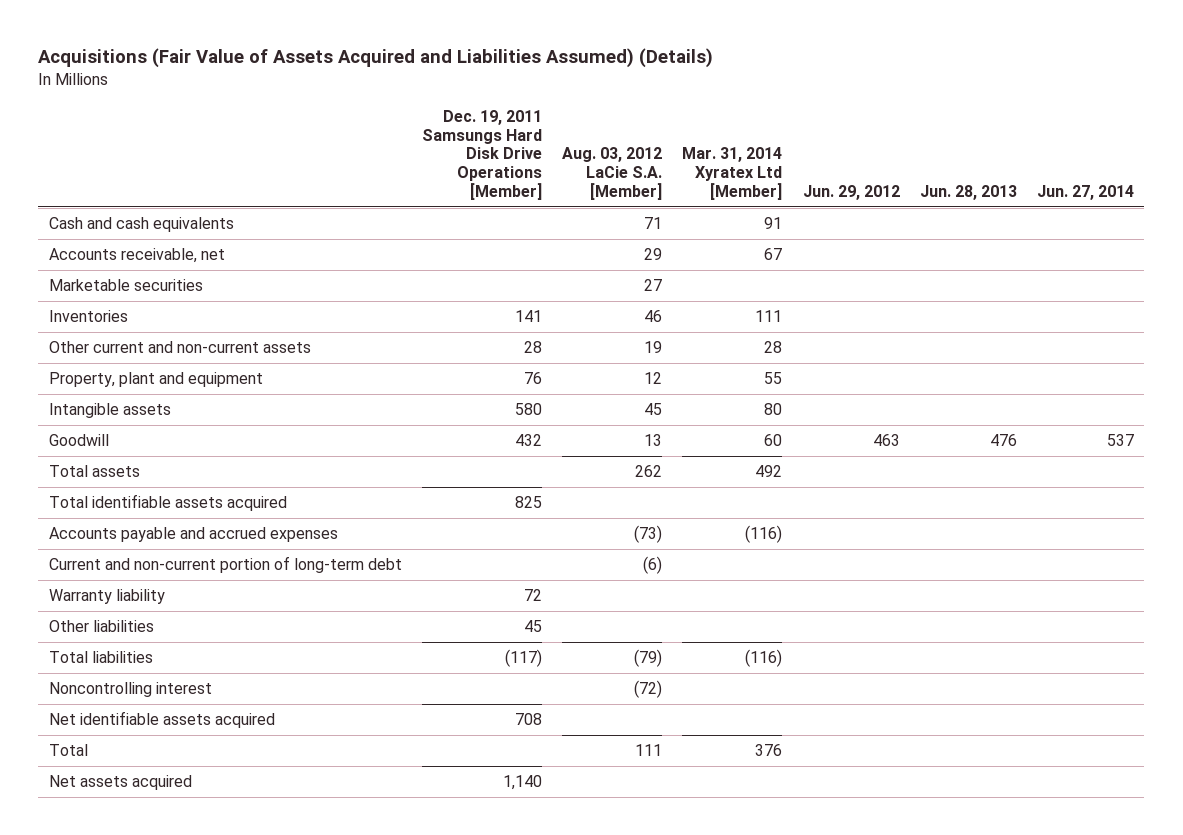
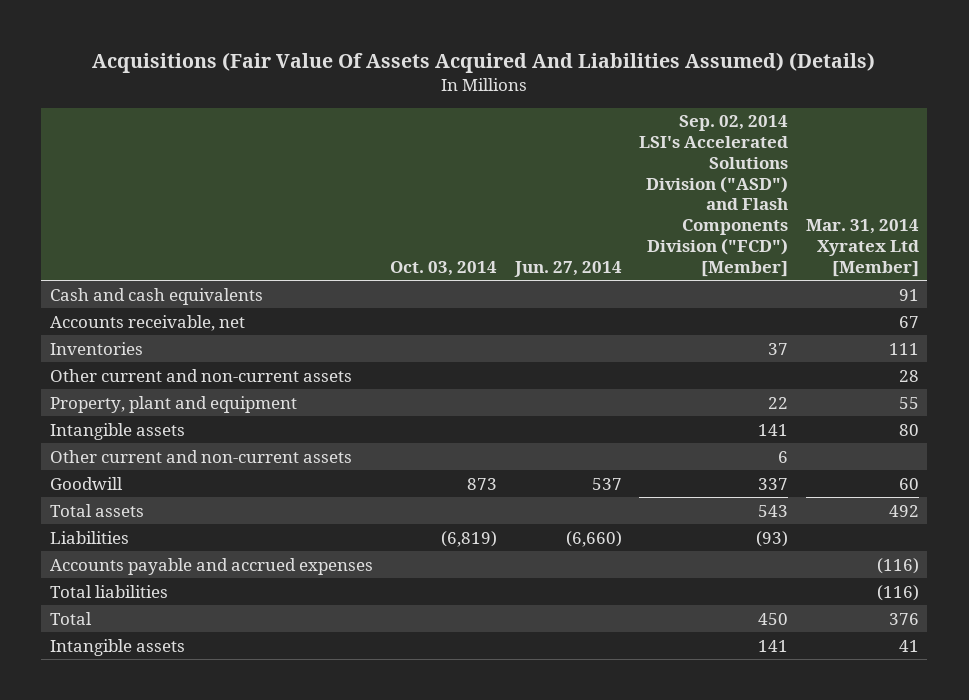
[38,48,714,69] Acquisitions (Fair Value of Assets Acquired and Liabilities Assumed) (Details) -> [92,51,876,73] Acquisitions (Fair Value Of Assets Acquired And Liabilities Assumed) (Details)
[421,109,542,201] Dec. 19, 2011 Samsungs Hard Disk Drive Operations [Member] -> none
[562,147,663,201] Aug. 03, 2012 LaCie S.A. [Member] -> none
[802,185,900,201] Jun. 29, 2012 -> none
[919,185,1017,201] Jun. 28, 2013 -> none
none -> [390,260,498,276] Oct. 03, 2014
none -> [639,115,789,277] Sep. 02, 2014 LSI's Accelerated Solutions Division ("ASD") and Flash Components Division ("FCD") [Member]
[48,279,203,292] Marketable securities -> none
none -> [50,449,353,463] Other current and non-current assets
[48,494,287,512] Total identifiable assets acquired -> none
none -> [50,530,130,544] Liabilities
[48,556,402,574] Current and non-current portion of long-term debt -> none
[48,589,165,605] Warranty liability -> none
[48,620,154,633] Other liabilities -> none
[48,682,212,698] Noncontrolling interest -> none
[48,711,275,729] Net identifiable assets acquired -> none
[48,775,192,791] Net assets acquired -> none
none -> [50,638,186,656] Intangible assets

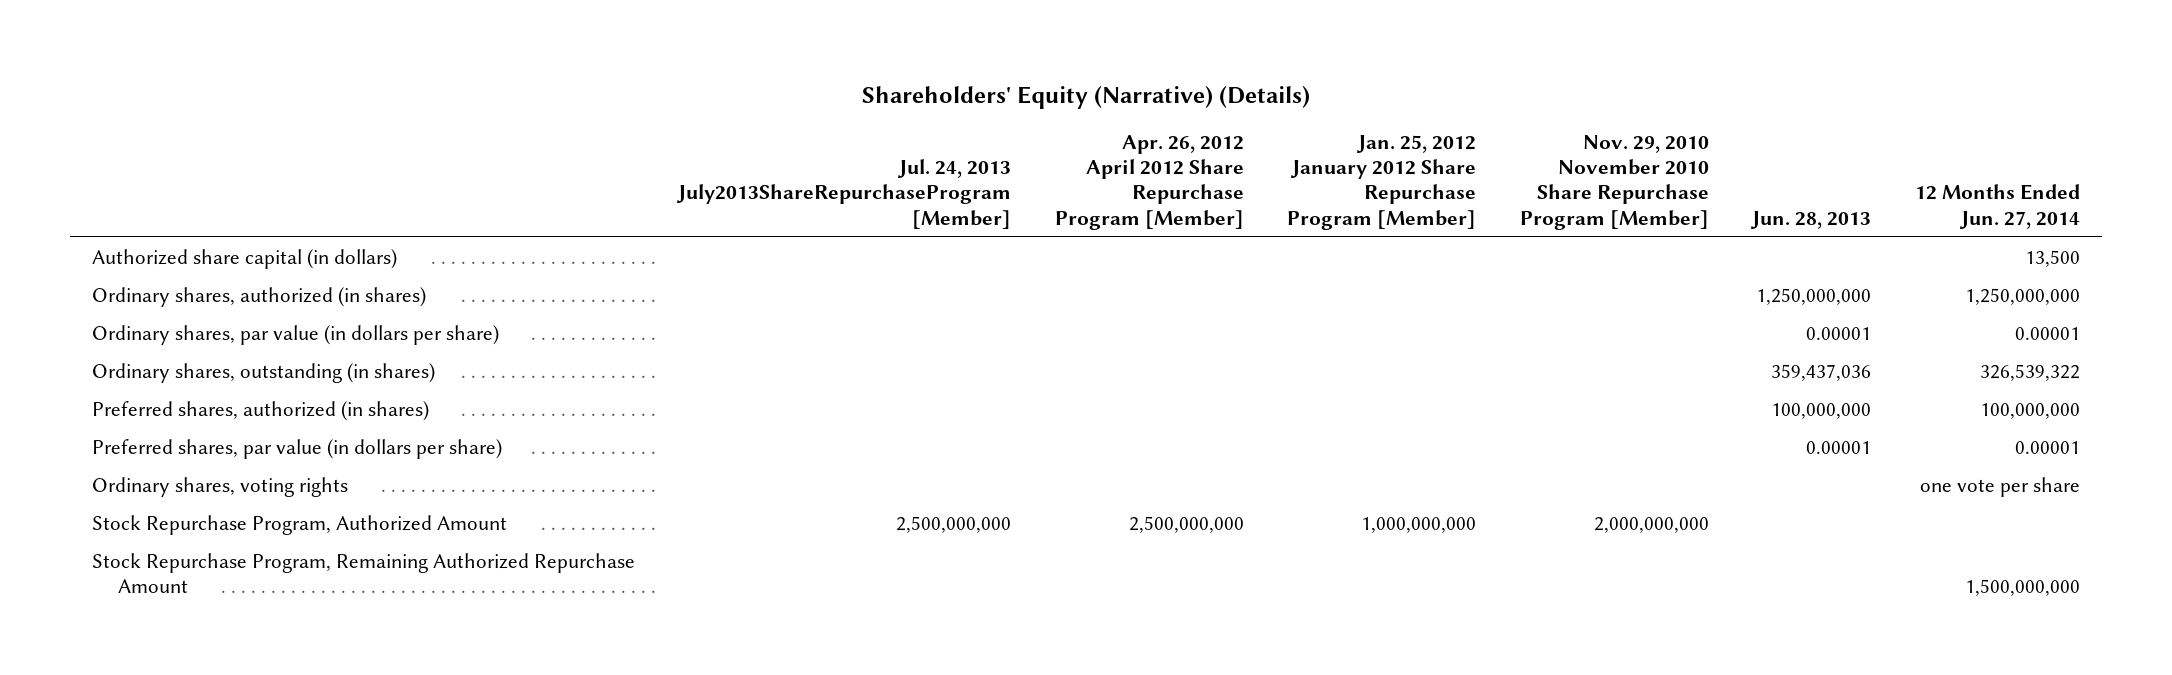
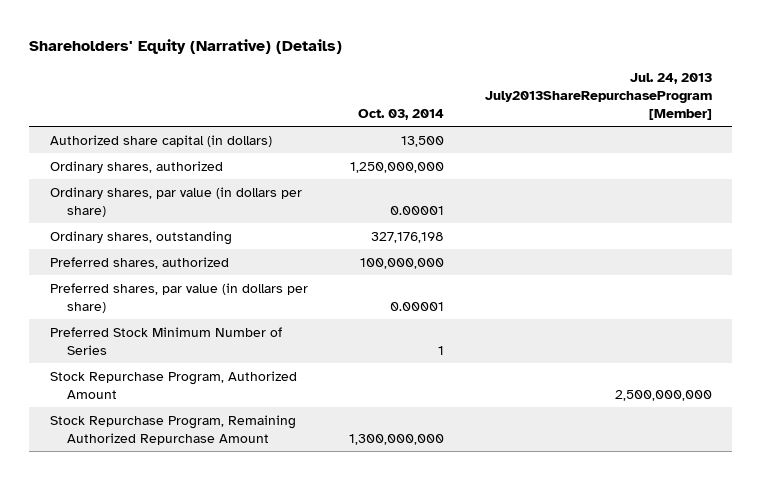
[1054,135,1244,230] Apr. 26, 2012 April 2012 Share Repurchase Program [Member] -> none
[1287,135,1477,230] Jan. 25, 2012 January 2012 Share Repurchase Program [Member] -> none
[1519,135,1709,230] Nov. 29, 2010 November 2010 Share Repurchase Program [Member] -> none
[1750,210,1872,229] Jun. 28, 2013 -> none
[1914,184,2080,229] 12 Months Ended Jun. 27, 2014 -> none
none -> [357,109,444,121] Oct. 03, 2014
[91,286,426,307] Ordinary shares, authorized (in shares) -> [49,160,223,173] Ordinary shares, authorized
[91,362,435,383] Ordinary shares, outstanding (in shares) -> [49,230,232,245] Ordinary shares, outstanding
[91,400,429,421] Preferred shares, authorized (in shares) -> [49,256,229,269] Preferred shares, authorized
[91,476,348,497] Ordinary shares, voting rights -> none
none -> [49,326,282,355] Preferred Stock Minimum Number of Series

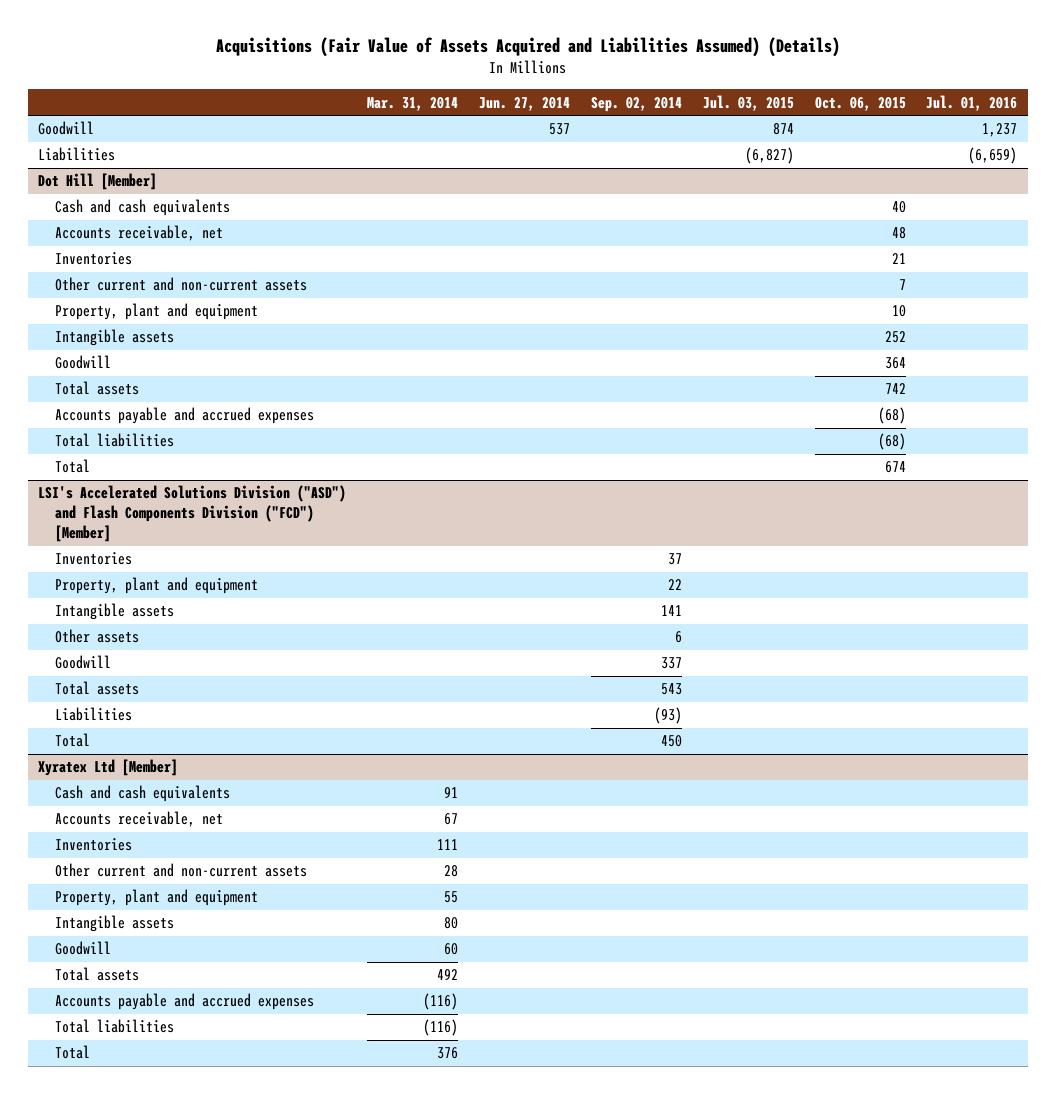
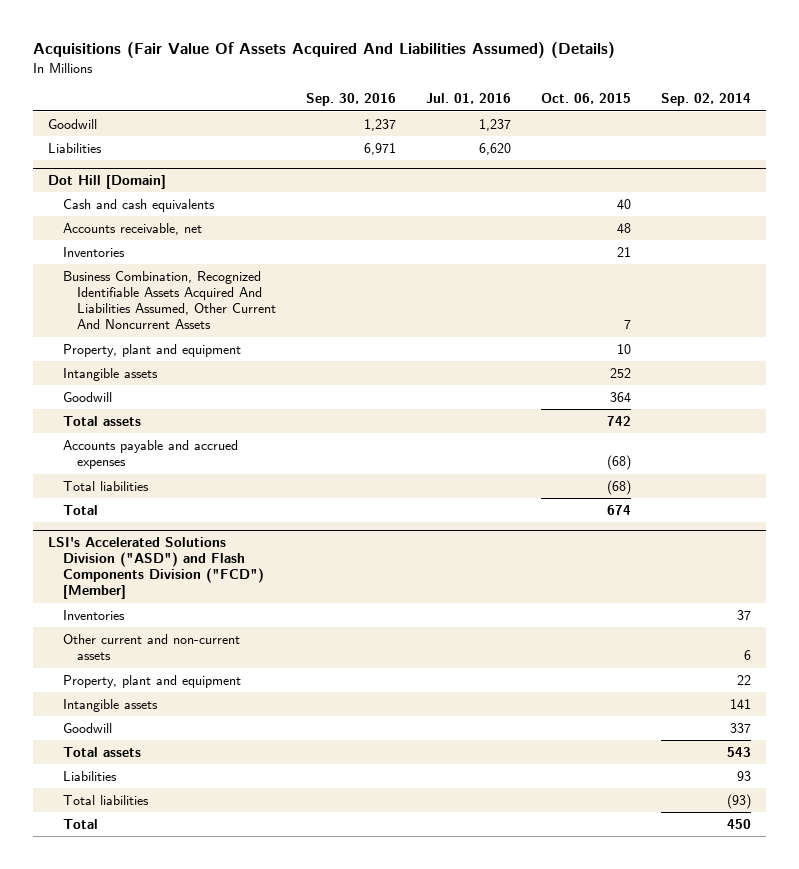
[215,37,840,58] Acquisitions (Fair Value of Assets Acquired and Liabilities Assumed) (Details) -> [33,42,616,59] Acquisitions (Fair Value Of Assets Acquired And Liabilities Assumed) (Details)
[367,96,459,111] Mar. 31, 2014 -> none
[478,96,570,111] Jun. 27, 2014 -> none
[702,94,794,111] Jul. 03, 2015 -> none
none -> [306,93,397,107] Sep. 30, 2016
[968,147,1018,165] (6,659) -> [479,142,512,155] 6,620
[38,173,158,191] Dot Hill [Member] -> [48,175,167,190] Dot Hill [Domain]
[55,277,308,292] Other current and non-current assets -> none
none -> [62,270,277,330] Business Combination, Recognized Identifiable Assets Acquired And Liabilities Assumed, Other Current And Noncurrent Assets
none -> [62,633,240,661] Other current and non-current assets
[55,629,140,644] Other assets -> none
[653,707,682,725] (93) -> [737,770,752,781] 93
none -> [62,794,149,805] Total liabilities
[38,759,179,777] Xyratex Ltd [Member] -> none
[55,785,231,803] Cash and cash equivalents -> none
[55,811,224,828] Accounts receivable, net -> none
[55,838,133,852] Inventories -> none
[55,863,308,878] Other current and non-current assets -> none
[55,889,259,907] Property, plant and equipment -> none
[55,915,175,933] Intangible assets -> none
[55,941,112,956] Goodwill -> none
[55,967,140,982] Total assets -> none
[55,993,315,1011] Accounts payable and accrued expenses -> none
[55,1019,175,1034] Total liabilities -> none
[55,1045,91,1060] Total -> none

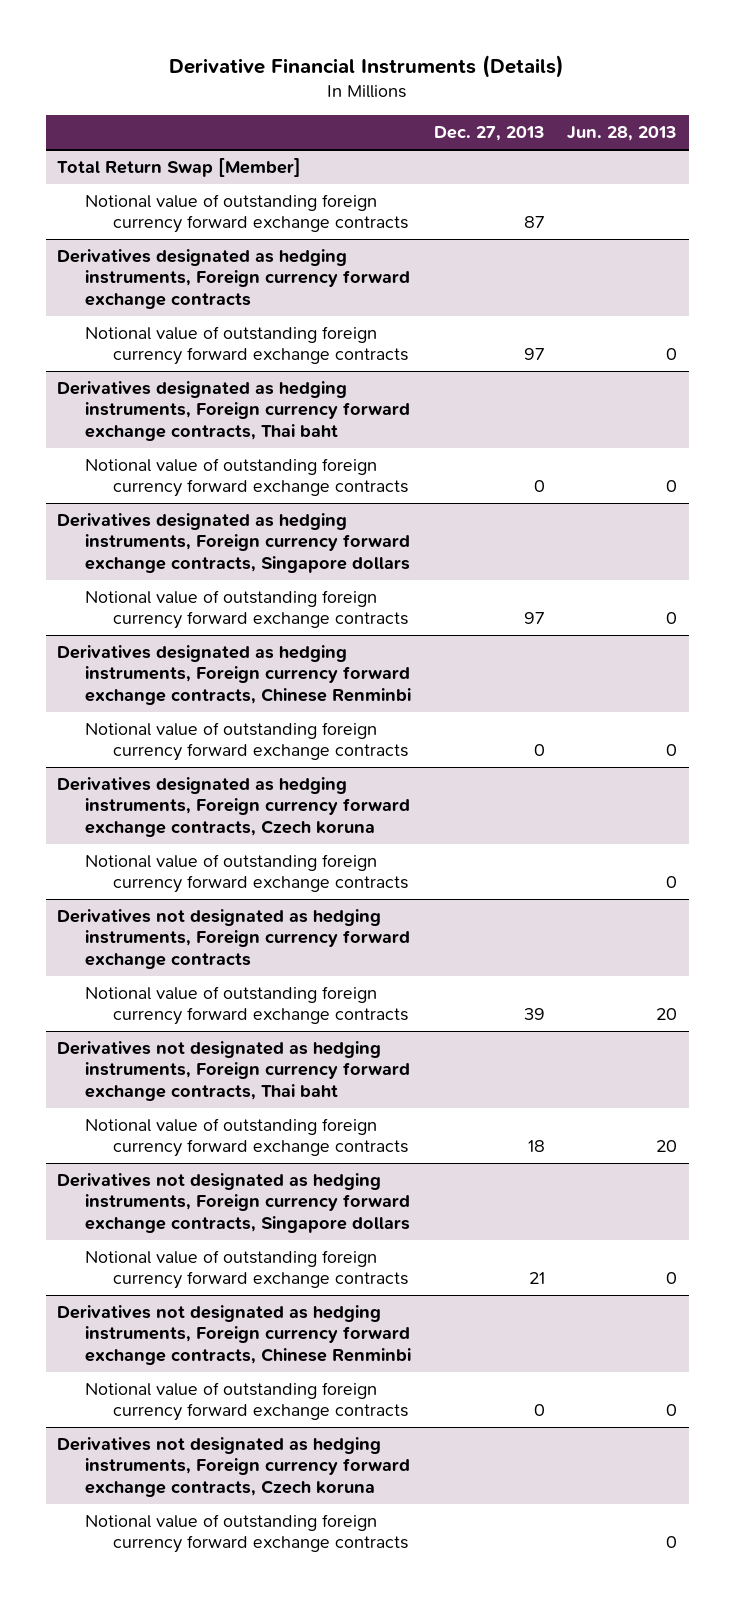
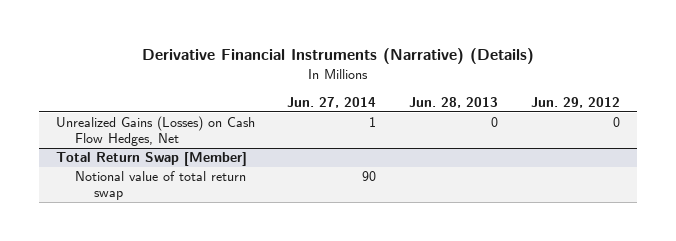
[169,55,565,79] Derivative Financial Instruments (Details) -> [141,48,534,65] Derivative Financial Instruments (Narrative) (Details)
[433,126,545,142] Dec. 27, 2013 -> none
none -> [287,96,377,108] Jun. 27, 2014
none -> [531,96,621,108] Jun. 29, 2012
none -> [55,116,255,147] Unrealized Gains (Losses) on Cash Flow Hedges, Net
[57,248,411,309] Derivatives designated as hedging instruments, Foreign currency forward exchange contracts -> none
[85,325,409,366] Notional value of outstanding foreign currency forward exchange contracts -> none
[57,380,411,441] Derivatives designated as hedging instruments, Foreign currency forward exchange contracts, Thai baht -> none
[85,457,409,498] Notional value of outstanding foreign currency forward exchange contracts -> none
[57,512,411,573] Derivatives designated as hedging instruments, Foreign currency forward exchange contracts, Singapore dollars -> none
[85,589,409,630] Notional value of outstanding foreign currency forward exchange contracts -> none
[57,644,412,705] Derivatives designated as hedging instruments, Foreign currency forward exchange contracts, Chinese Renminbi -> none
[85,721,409,762] Notional value of outstanding foreign currency forward exchange contracts -> none
[57,776,411,837] Derivatives designated as hedging instruments, Foreign currency forward exchange contracts, Czech koruna -> none
[85,853,409,894] Notional value of outstanding foreign currency forward exchange contracts -> none
[57,908,411,969] Derivatives not designated as hedging instruments, Foreign currency forward exchange contracts -> none
[85,985,409,1026] Notional value of outstanding foreign currency forward exchange contracts -> none
[57,1040,411,1101] Derivatives not designated as hedging instruments, Foreign currency forward exchange contracts, Thai baht -> none
[85,1117,409,1158] Notional value of outstanding foreign currency forward exchange contracts -> none
[57,1172,411,1233] Derivatives not designated as hedging instruments, Foreign currency forward exchange contracts, Singapore dollars -> none
[85,1249,409,1290] Notional value of outstanding foreign currency forward exchange contracts -> none
[57,1304,412,1365] Derivatives not designated as hedging instruments, Foreign currency forward exchange contracts, Chinese Renminbi -> none
[85,1381,409,1422] Notional value of outstanding foreign currency forward exchange contracts -> none
[57,1436,411,1497] Derivatives not designated as hedging instruments, Foreign currency forward exchange contracts, Czech koruna -> none
[85,1513,409,1554] Notional value of outstanding foreign currency forward exchange contracts -> none
[85,193,409,234] Notional value of outstanding foreign currency forward exchange contracts -> [74,171,246,201] Notional value of total return swap

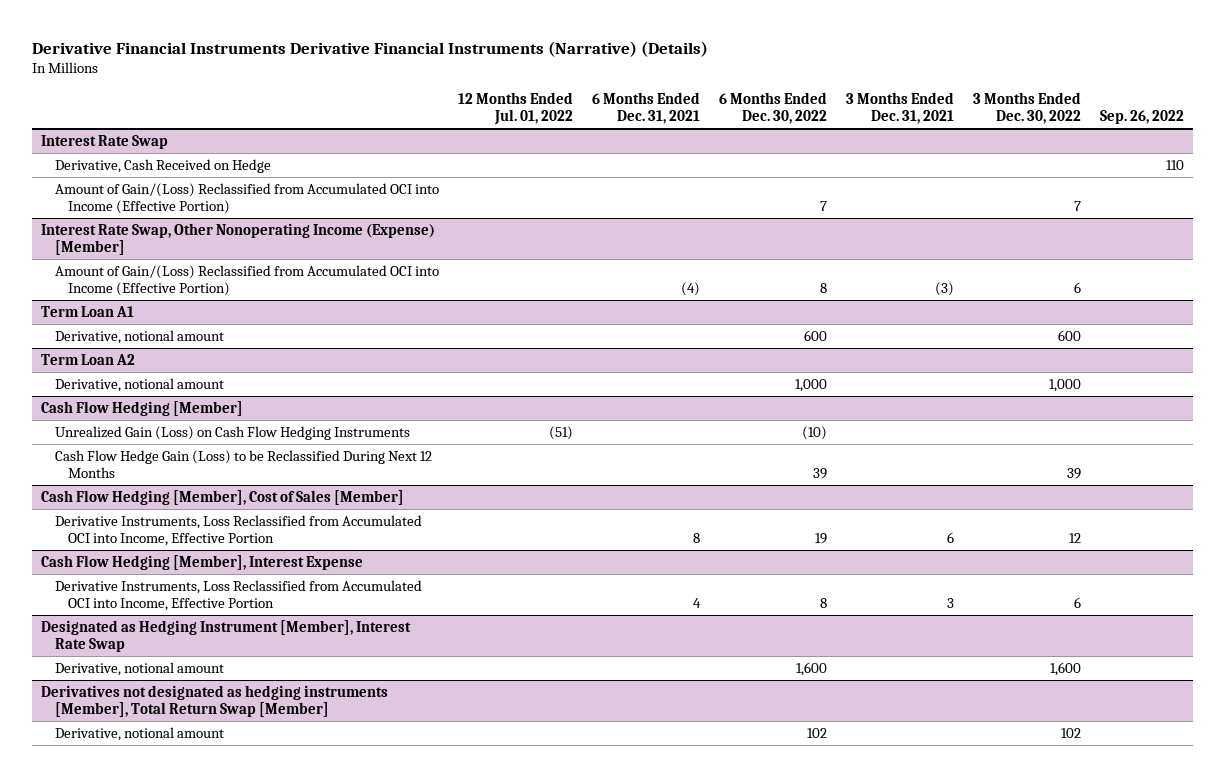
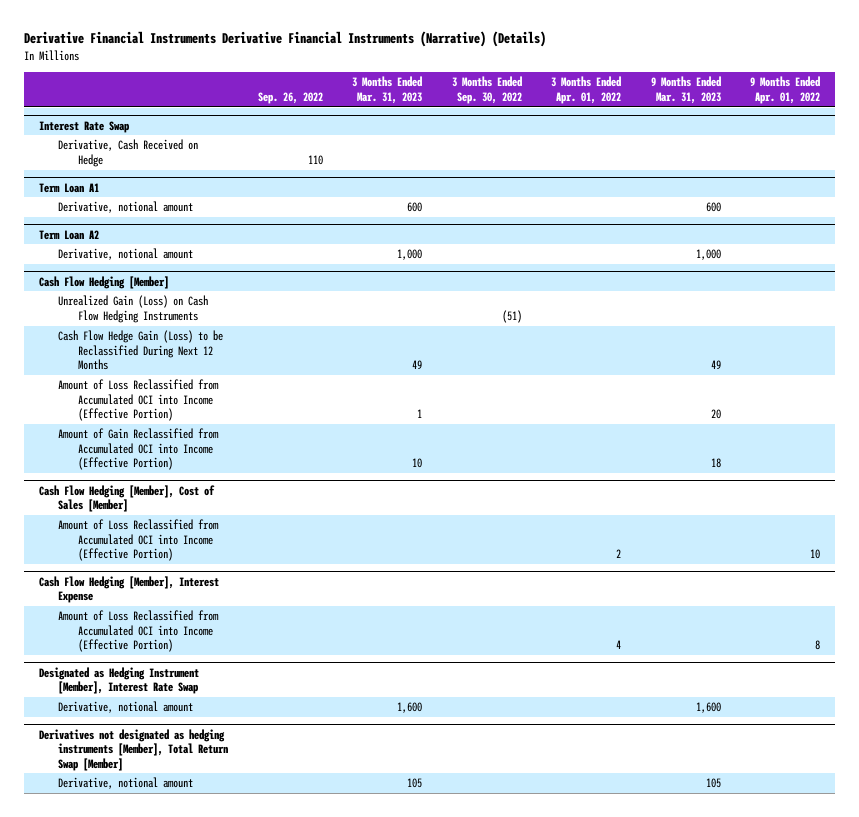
[457,92,573,126] 12 Months Ended Jul. 01, 2022 -> none
[591,92,700,125] 6 Months Ended Dec. 31, 2021 -> none
[718,92,827,125] 6 Months Ended Dec. 30, 2022 -> none
[845,92,954,125] 3 Months Ended Dec. 31, 2021 -> none
[972,92,1081,125] 3 Months Ended Dec. 30, 2022 -> none
none -> [352,76,423,104] 3 Months Ended Mar. 31, 2023
none -> [451,76,522,104] 3 Months Ended Sep. 30, 2022
none -> [551,76,622,104] 3 Months Ended Apr. 01, 2022
none -> [650,76,721,104] 9 Months Ended Mar. 31, 2023
none -> [750,76,821,104] 9 Months Ended Apr. 01, 2022
[54,182,439,214] Amount of Gain/(Loss) Reclassified from Accumulated OCI into Income (Effective Portion) -> none
[41,222,436,255] Interest Rate Swap, Other Nonoperating Income (Expense) [Member] -> none
[54,264,439,296] Amount of Gain/(Loss) Reclassified from Accumulated OCI into Income (Effective Portion) -> none
none -> [58,379,220,422] Amount of Loss Reclassified from Accumulated OCI into Income (Effective Portion)
none -> [58,428,220,471] Amount of Gain Reclassified from Accumulated OCI into Income (Effective Portion)
[54,514,422,546] Derivative Instruments, Loss Reclassified from Accumulated OCI into Income, Effective Portion -> [58,519,220,562] Amount of Loss Reclassified from Accumulated OCI into Income (Effective Portion)
[54,579,422,611] Derivative Instruments, Loss Reclassified from Accumulated OCI into Income, Effective Portion -> [58,610,220,653] Amount of Loss Reclassified from Accumulated OCI into Income (Effective Portion)

